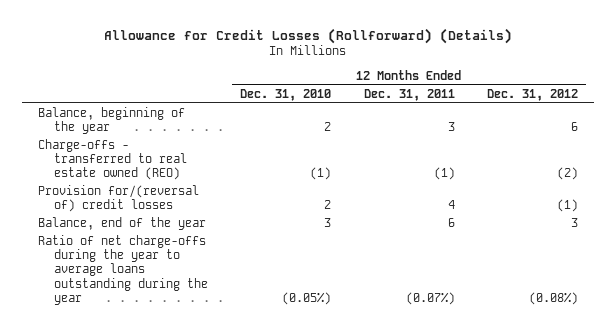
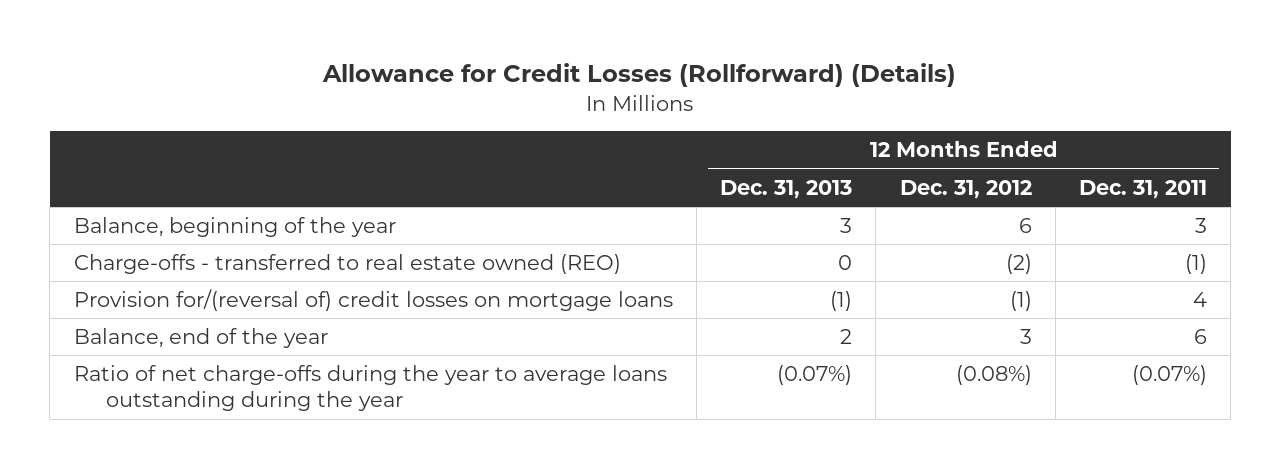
[240,88,332,101] Dec. 31, 2010 -> none
none -> [720,179,853,199] Dec. 31, 2013
[37,185,199,213] Provision for/(reversal of) credit losses -> [73,289,673,312] Provision for/(reversal of) credit losses on mortgage loans

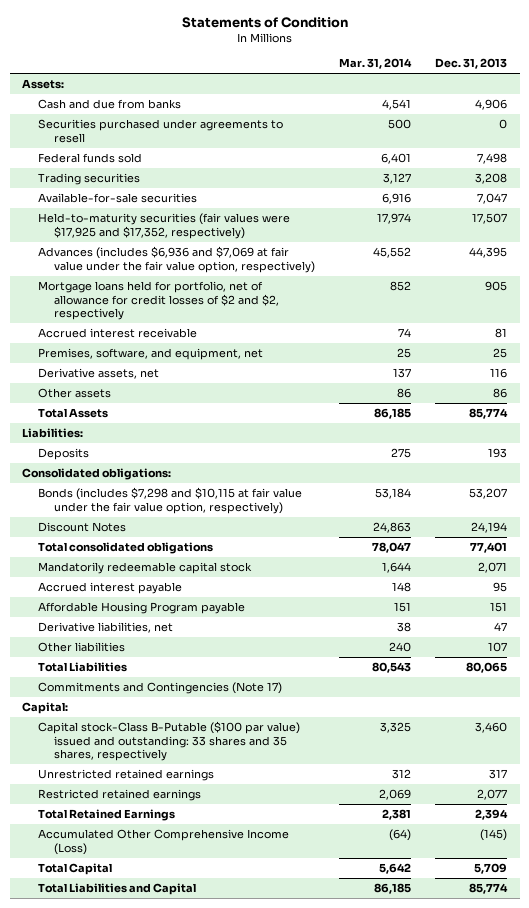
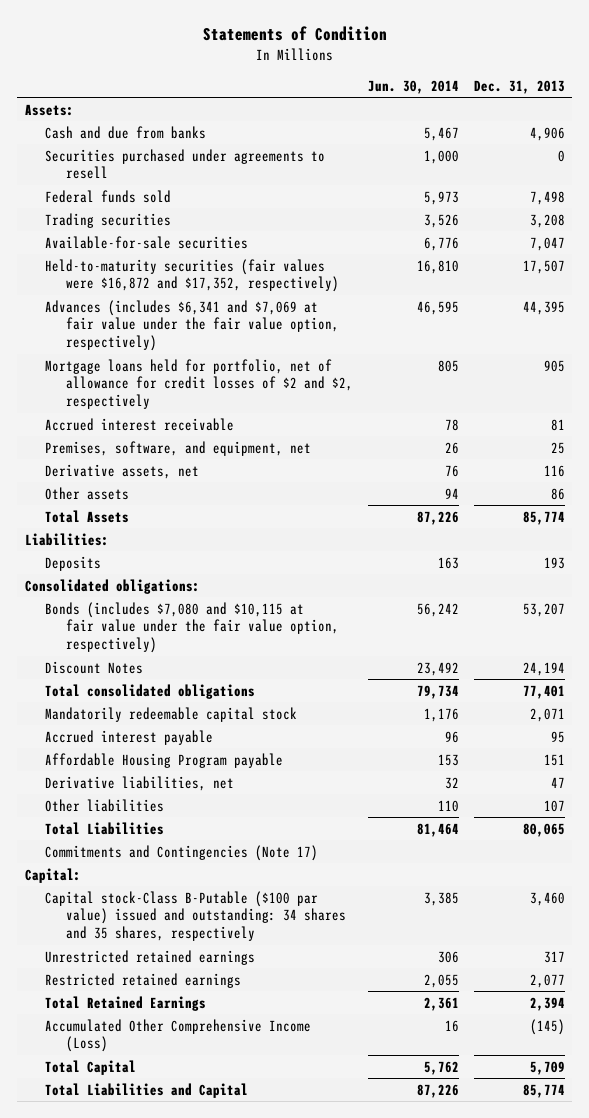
[339,58,413,70] Mar. 31, 2014 -> none
none -> [367,79,459,94] Jun. 30, 2014
[38,213,291,239] Held-to-maturity securities (fair values were $17,925 and $17,352, respectively) -> [45,258,340,293] Held-to-maturity securities (fair values were $16,872 and $17,352, respectively)
[38,246,316,273] Advances (includes $6,936 and $7,069 at fair value under the fair value option, respectively) -> [45,299,340,352] Advances (includes $6,341 and $7,069 at fair value under the fair value option, respectively)
[38,487,303,514] Bonds (includes $7,298 and $10,115 at fair value under the fair value option, respectively) -> [45,601,340,654] Bonds (includes $7,080 and $10,115 at fair value under the fair value option, respectively)
[38,721,301,761] Capital stock-Class B-Putable ($100 par value) issued and outstanding: 33 shares and 35 shares, respectively -> [45,890,347,942] Capital stock-Class B-Putable ($100 par value) issued and outstanding: 34 shares and 35 shares, respectively

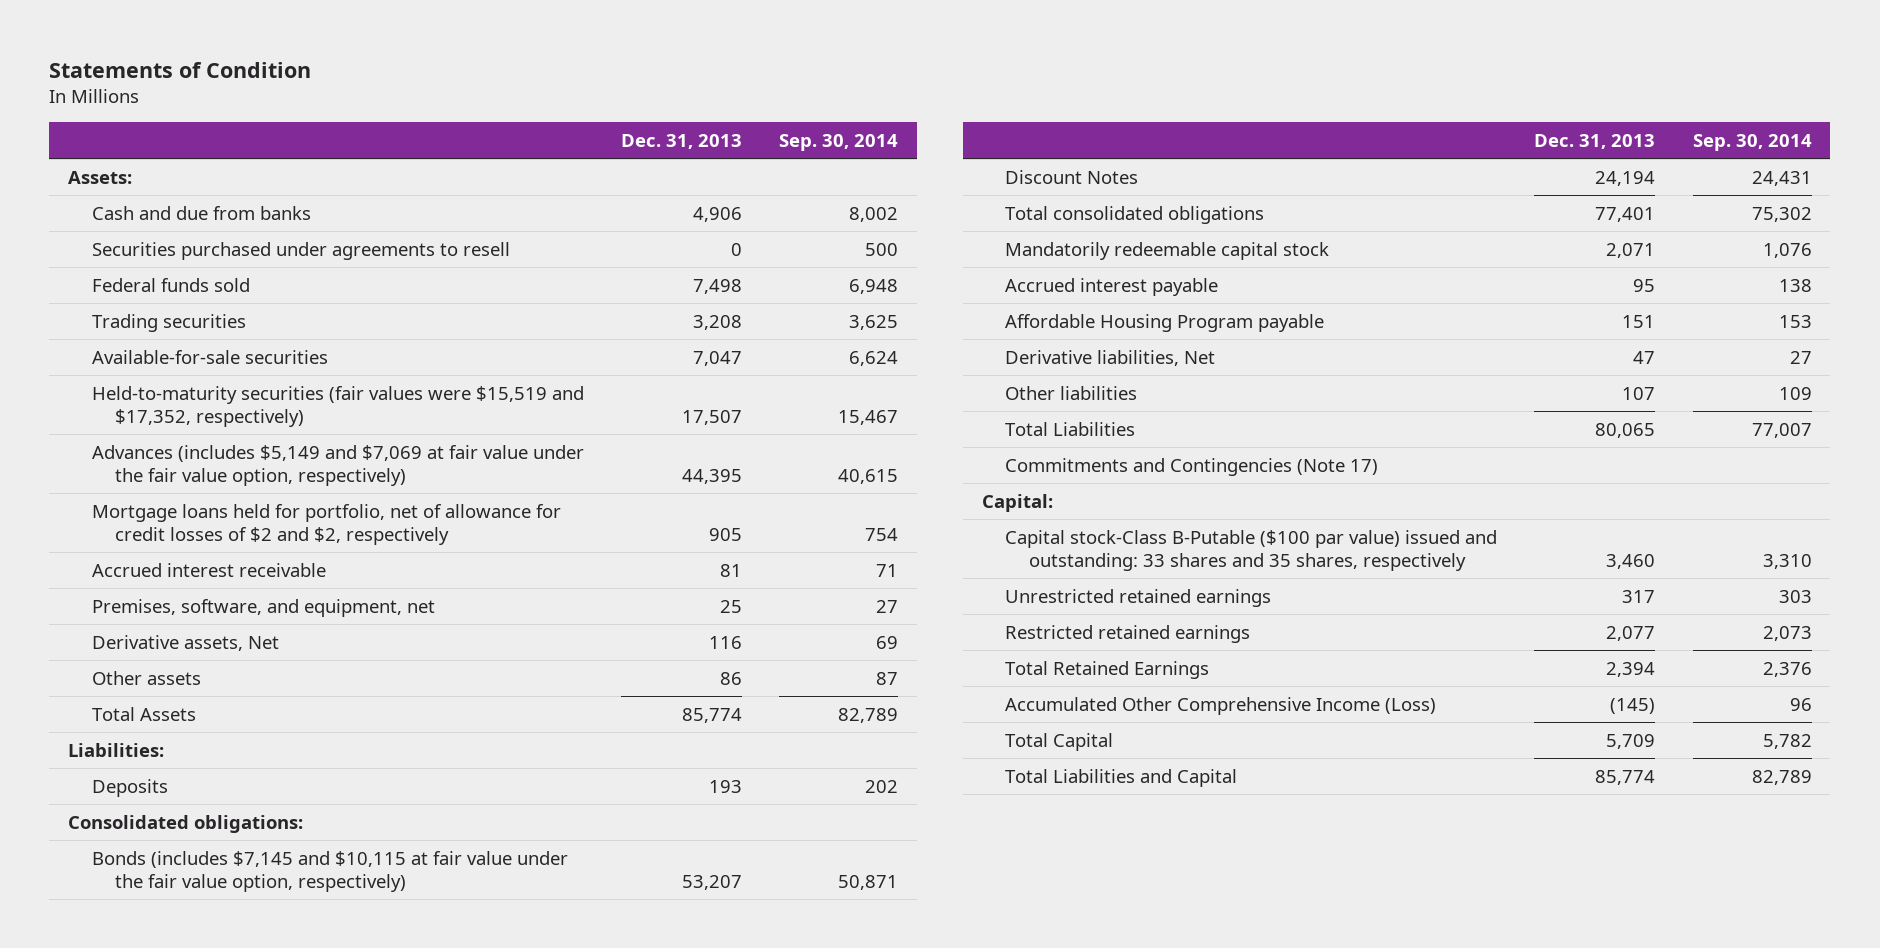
[367,79,459,94] Jun. 30, 2014 -> none
none -> [778,133,898,151] Sep. 30, 2014
[45,258,340,293] Held-to-maturity securities (fair values were $16,872 and $17,352, respectively) -> [91,385,584,427] Held-to-maturity securities (fair values were $15,519 and $17,352, respectively)
[45,299,340,352] Advances (includes $6,341 and $7,069 at fair value under the fair value option, respectively) -> [91,444,584,486] Advances (includes $5,149 and $7,069 at fair value under the fair value option, respectively)
[45,463,200,479] Derivative assets, net -> [91,634,279,651] Derivative assets, Net
[45,601,340,654] Bonds (includes $7,080 and $10,115 at fair value under the fair value option, respectively) -> [91,850,568,892] Bonds (includes $7,145 and $10,115 at fair value under the fair value option, respectively)
[45,775,235,791] Derivative liabilities, net -> [1005,349,1216,366] Derivative liabilities, Net
[45,890,347,942] Capital stock-Class B-Putable ($100 par value) issued and outstanding: 34 shares and 35 shares, respectively -> [1005,529,1498,571] Capital stock-Class B-Putable ($100 par value) issued and outstanding: 33 shares and 35 shares, respectively

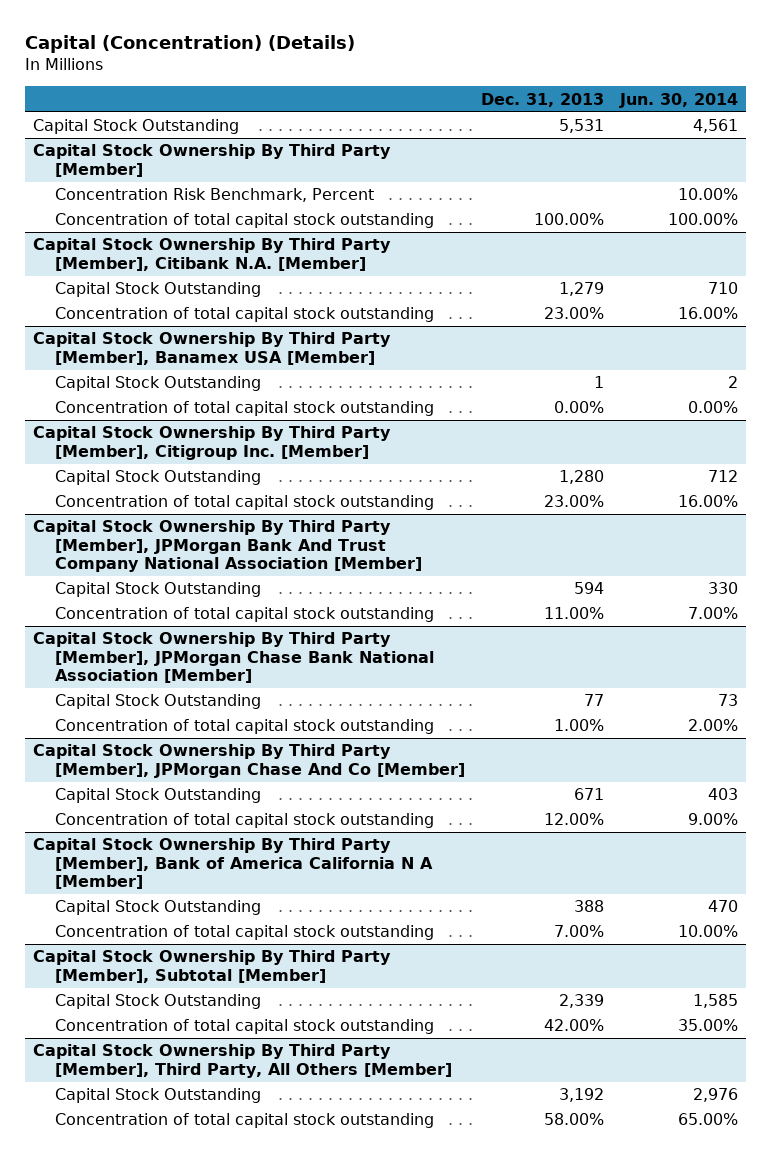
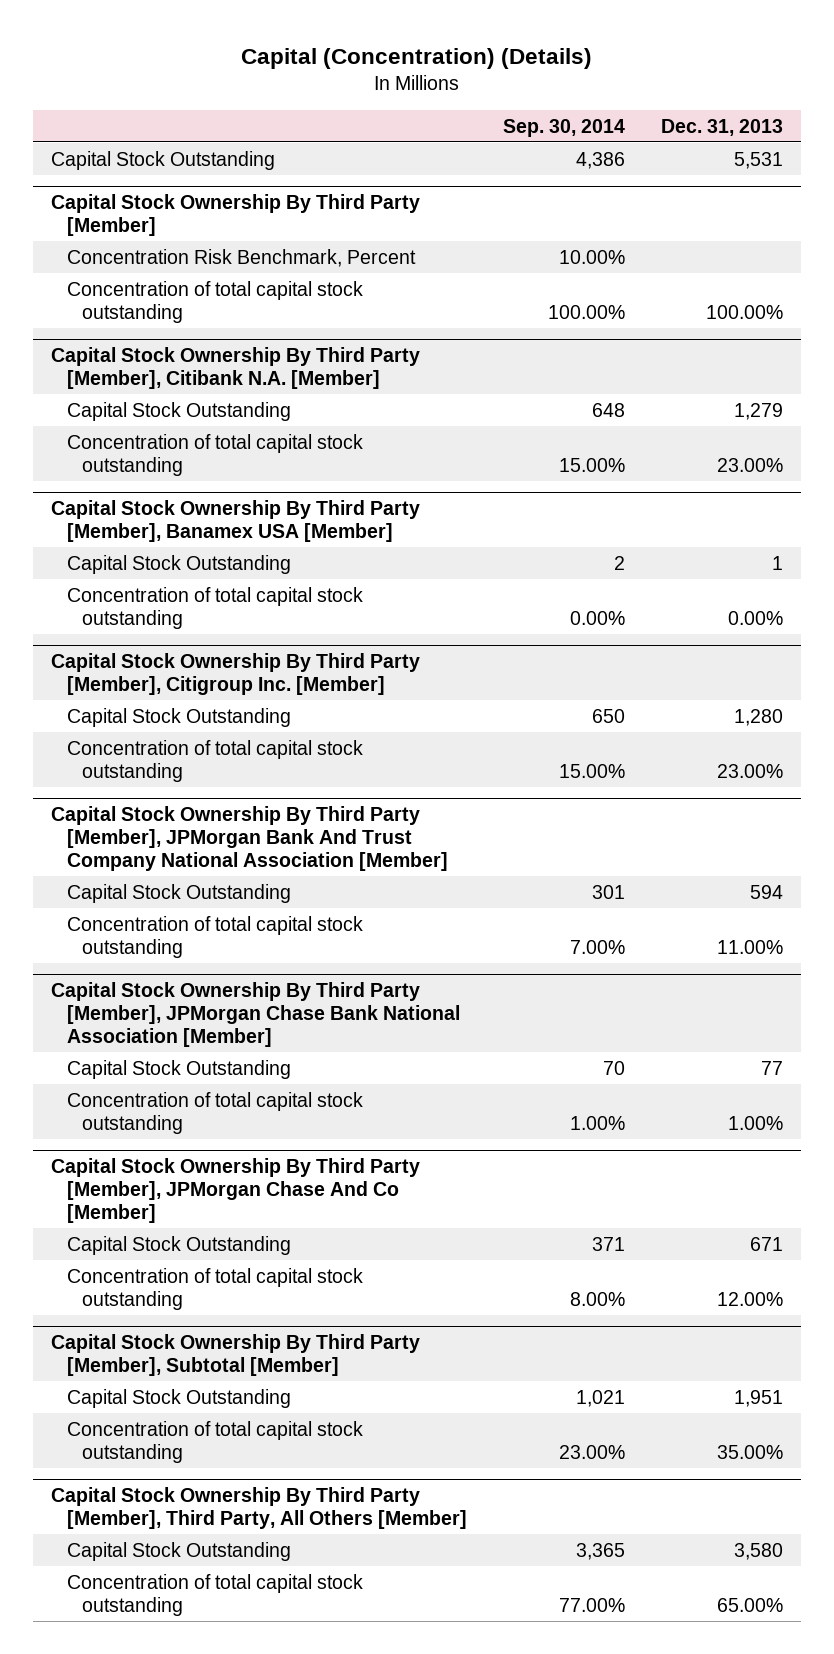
[618,92,738,108] Jun. 30, 2014 -> none
none -> [502,118,625,137] Sep. 30, 2014
[32,838,433,890] Capital Stock Ownership By Third Party [Member], Bank of America California N A [Member] -> none
[54,900,261,916] Capital Stock Outstanding -> none
[54,925,434,941] Concentration of total capital stock outstanding -> none
[558,994,604,1009] 2,339 -> [733,1389,783,1407] 1,951
[543,1019,604,1032] 42.00% -> [716,1444,783,1459] 35.00%
[558,1088,604,1103] 3,192 -> [733,1542,783,1560] 3,580
[543,1113,604,1126] 58.00% -> [716,1597,783,1612] 65.00%

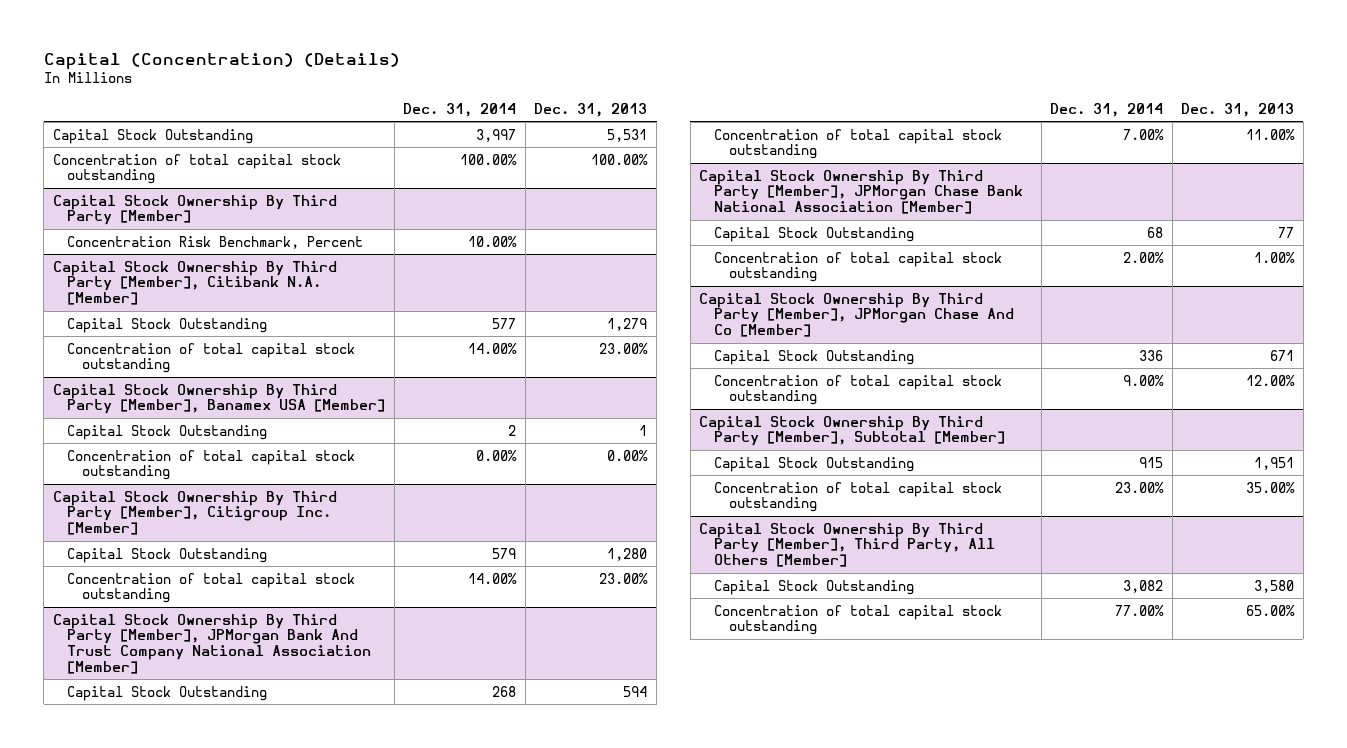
[502,118,625,137] Sep. 30, 2014 -> none
none -> [403,102,517,117] Dec. 31, 2014
none -> [52,153,341,185] Concentration of total capital stock outstanding
[66,280,363,323] Concentration of total capital stock outstanding -> none

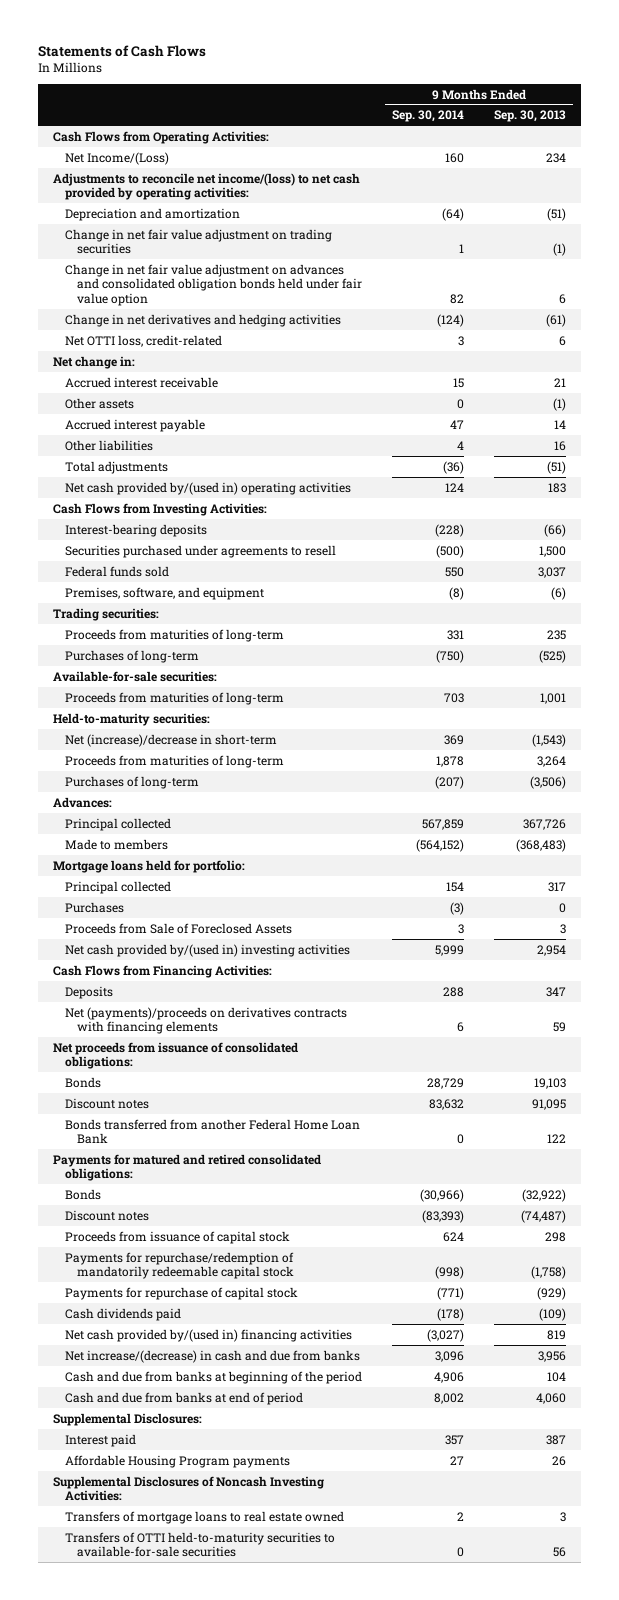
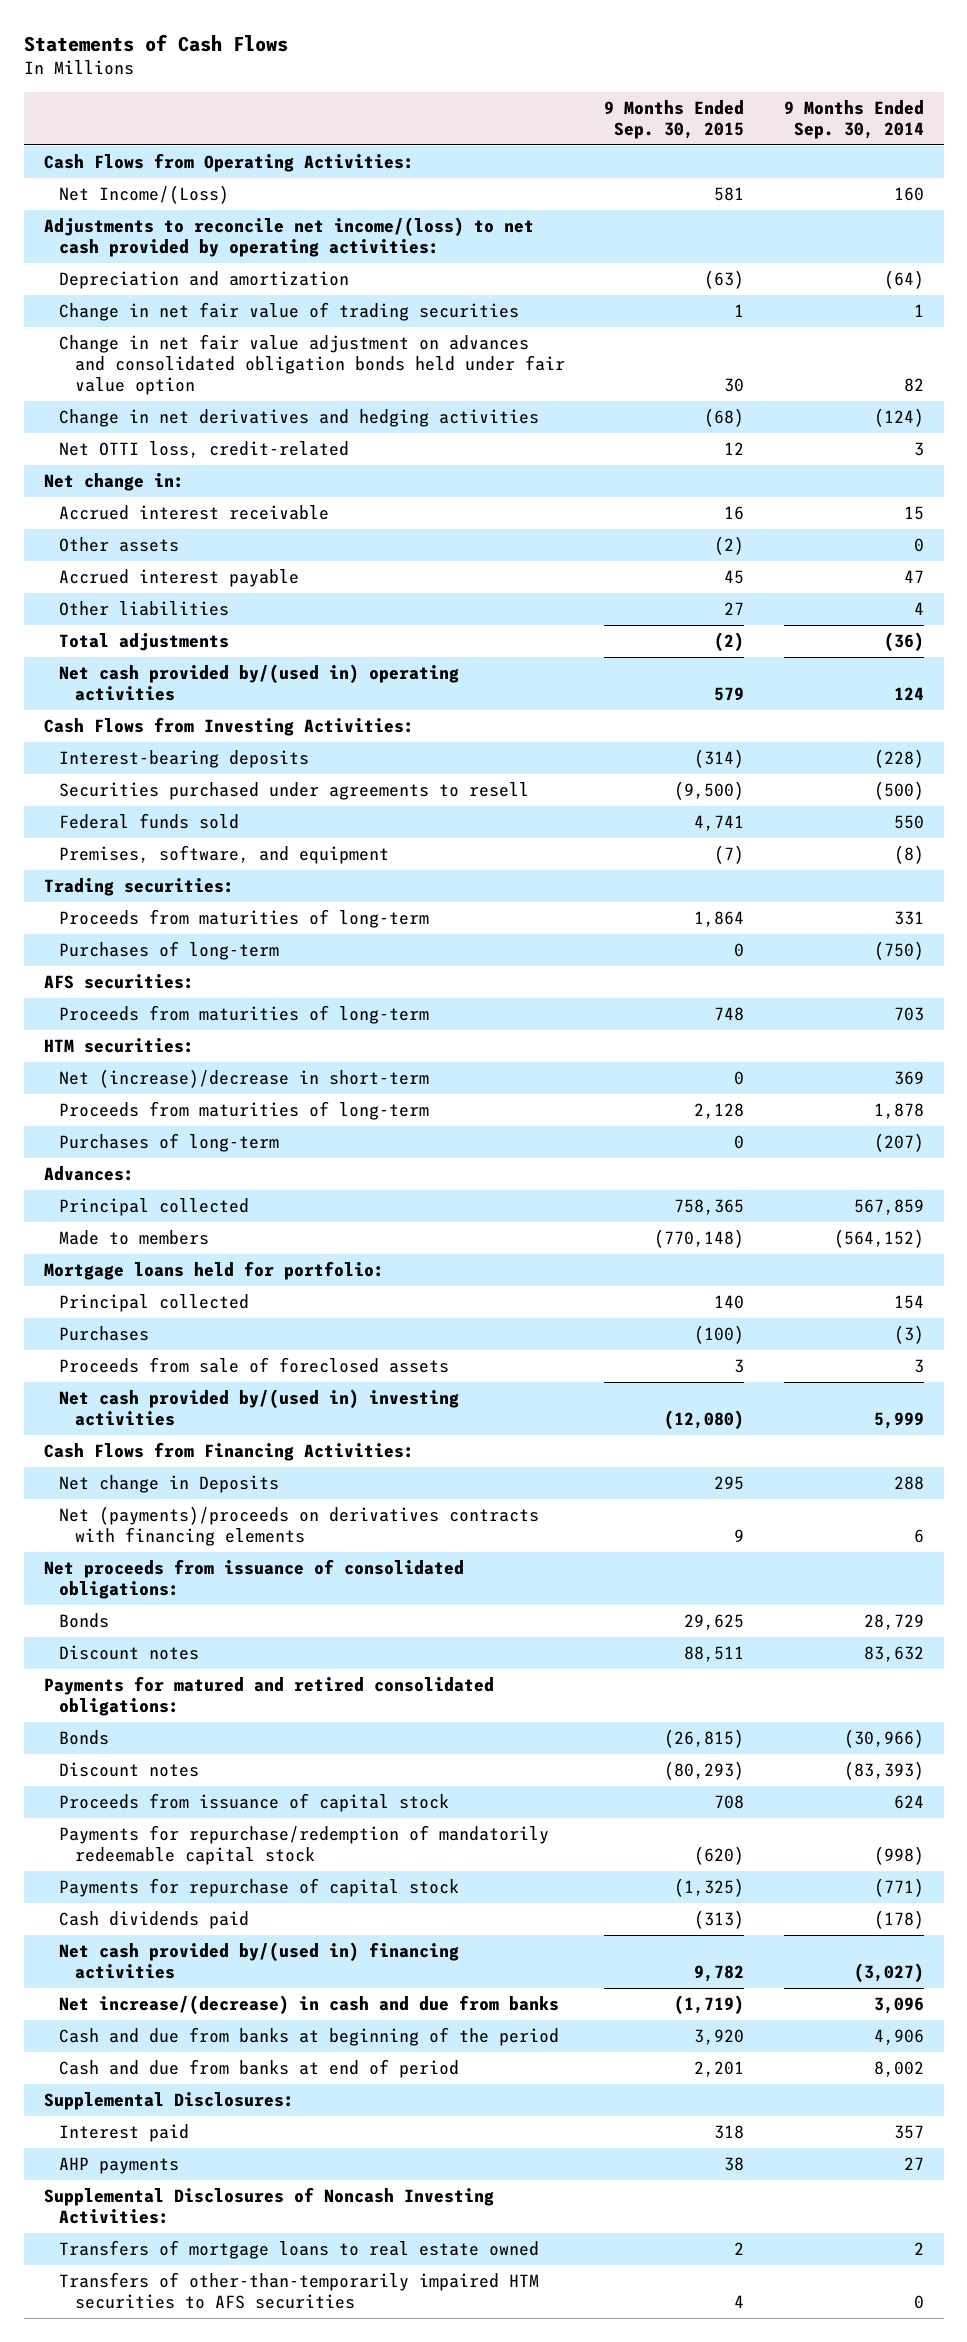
[493,110,566,123] Sep. 30, 2013 -> none
none -> [604,99,745,139] 9 Months Ended Sep. 30, 2015
[65,228,333,255] Change in net fair value adjustment on trading securities -> [59,302,520,322] Change in net fair value of trading securities
[53,670,218,682] Available-for-sale securities: -> [43,974,194,990] AFS securities:
[53,712,211,726] Held-to-maturity securities: -> [43,1038,194,1054] HTM securities:
[65,922,293,934] Proceeds from Sale of Foreclosed Assets -> [59,1357,450,1374] Proceeds from sale of foreclosed assets
[65,985,114,999] Deposits -> [59,1475,280,1494] Net change in Deposits
[65,1118,361,1145] Bonds transferred from another Federal Home Loan Bank -> none
[65,1454,291,1468] Affordable Housing Program payments -> [59,2157,180,2175] AHP payments
[65,1531,336,1558] Transfers of OTTI held-to-maturity securities to available-for-sale securities -> [59,2272,540,2309] Transfers of other-than-temporarily impaired HTM securities to AFS securities

